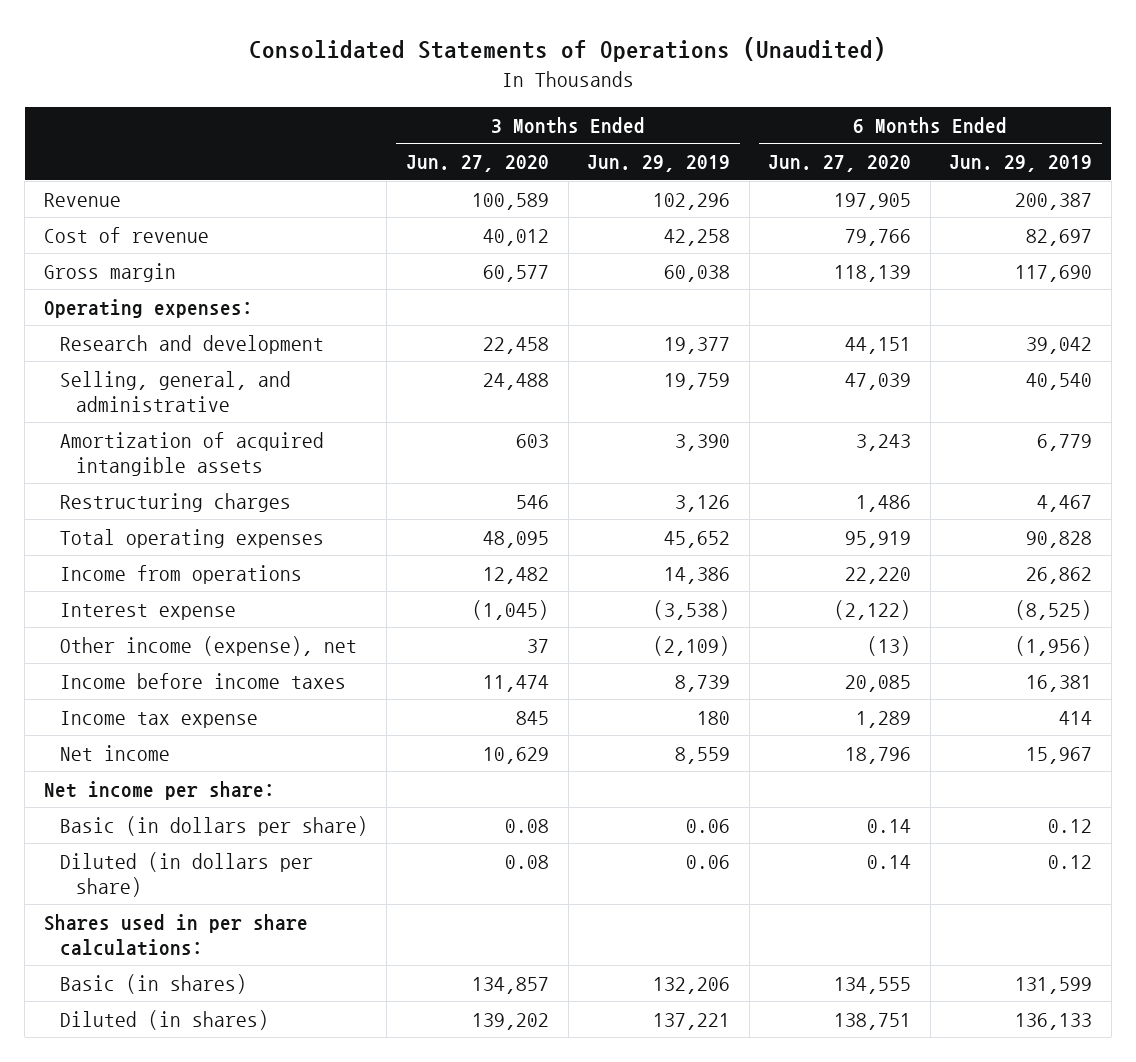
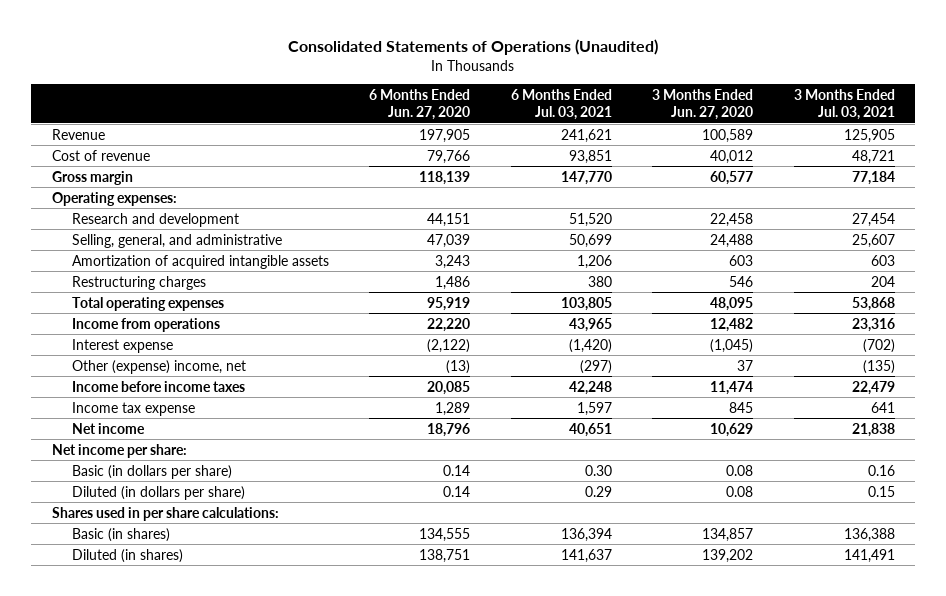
[587,155,731,173] Jun. 29, 2019 -> none
[949,155,1093,173] Jun. 29, 2019 -> none
none -> [510,88,612,120] 6 Months Ended Jul. 03, 2021
none -> [793,88,895,120] 3 Months Ended Jul. 03, 2021
[59,635,357,656] Other income (expense), net -> [71,359,246,374] Other (expense) income, net

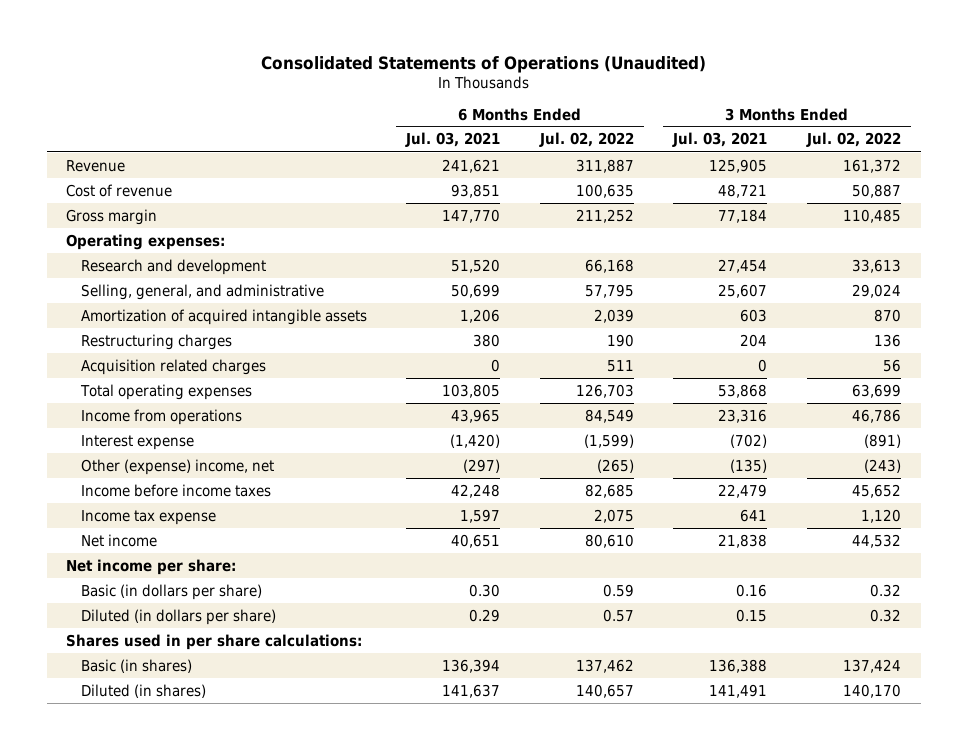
[369,88,471,120] 6 Months Ended Jun. 27, 2020 -> none
[652,88,754,120] 3 Months Ended Jun. 27, 2020 -> none
none -> [538,132,634,148] Jul. 02, 2022
none -> [805,132,901,148] Jul. 02, 2022
none -> [80,358,266,375] Acquisition related charges

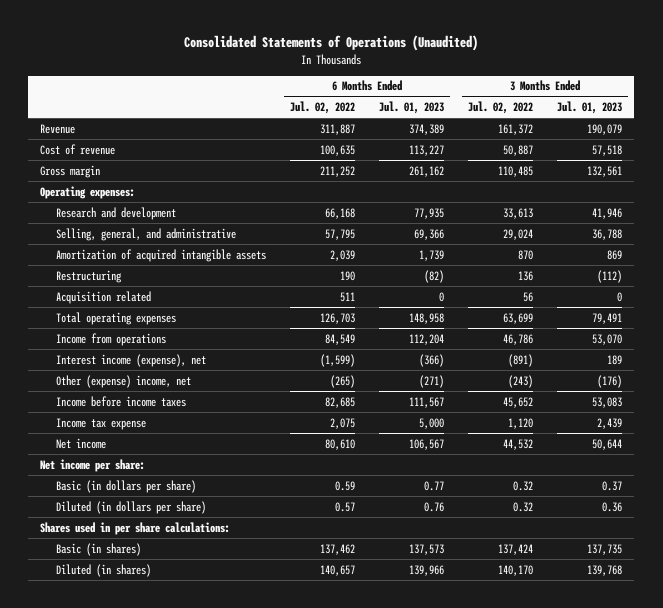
[405,132,501,148] Jul. 03, 2021 -> none
[672,132,768,148] Jul. 03, 2021 -> none
none -> [379,101,445,115] Jul. 01, 2023
none -> [557,101,623,115] Jul. 01, 2023
[80,333,232,350] Restructuring charges -> [55,269,122,283] Restructuring
[80,358,266,375] Acquisition related charges -> [55,290,151,304] Acquisition related
[80,434,194,450] Interest expense -> [55,353,206,367] Interest income (expense), net

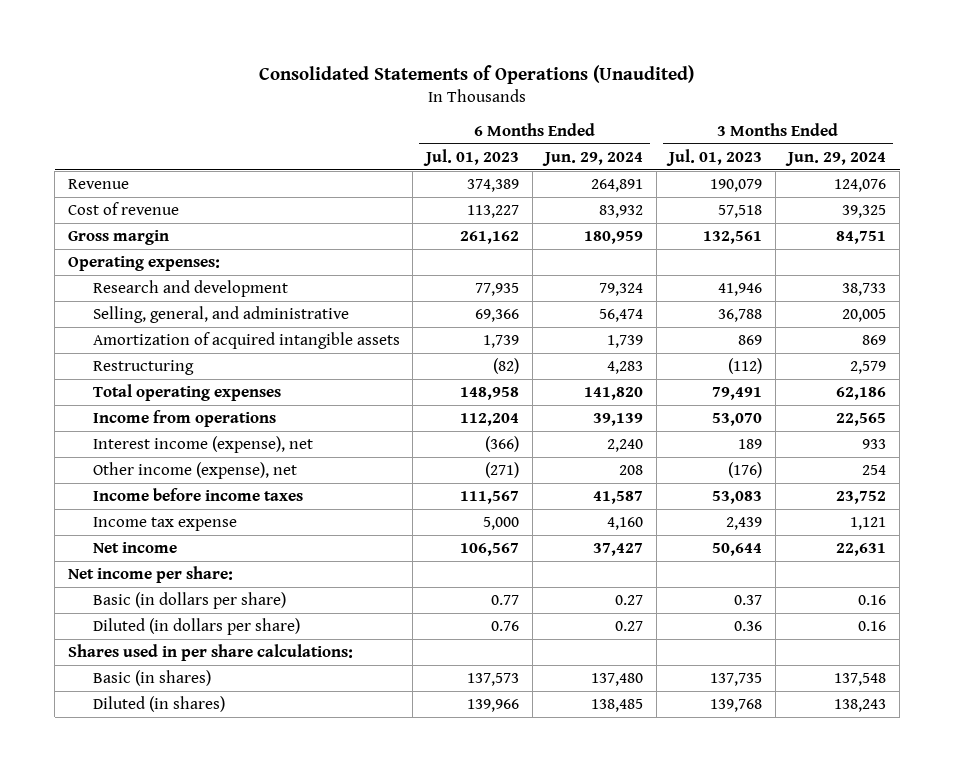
[290,101,356,115] Jul. 02, 2022 -> none
[468,101,534,115] Jul. 02, 2022 -> none
none -> [542,151,644,166] Jun. 29, 2024
none -> [785,151,887,166] Jun. 29, 2024
[55,290,151,304] Acquisition related -> none
[55,374,191,388] Other (expense) income, net -> [92,461,297,479] Other income (expense), net

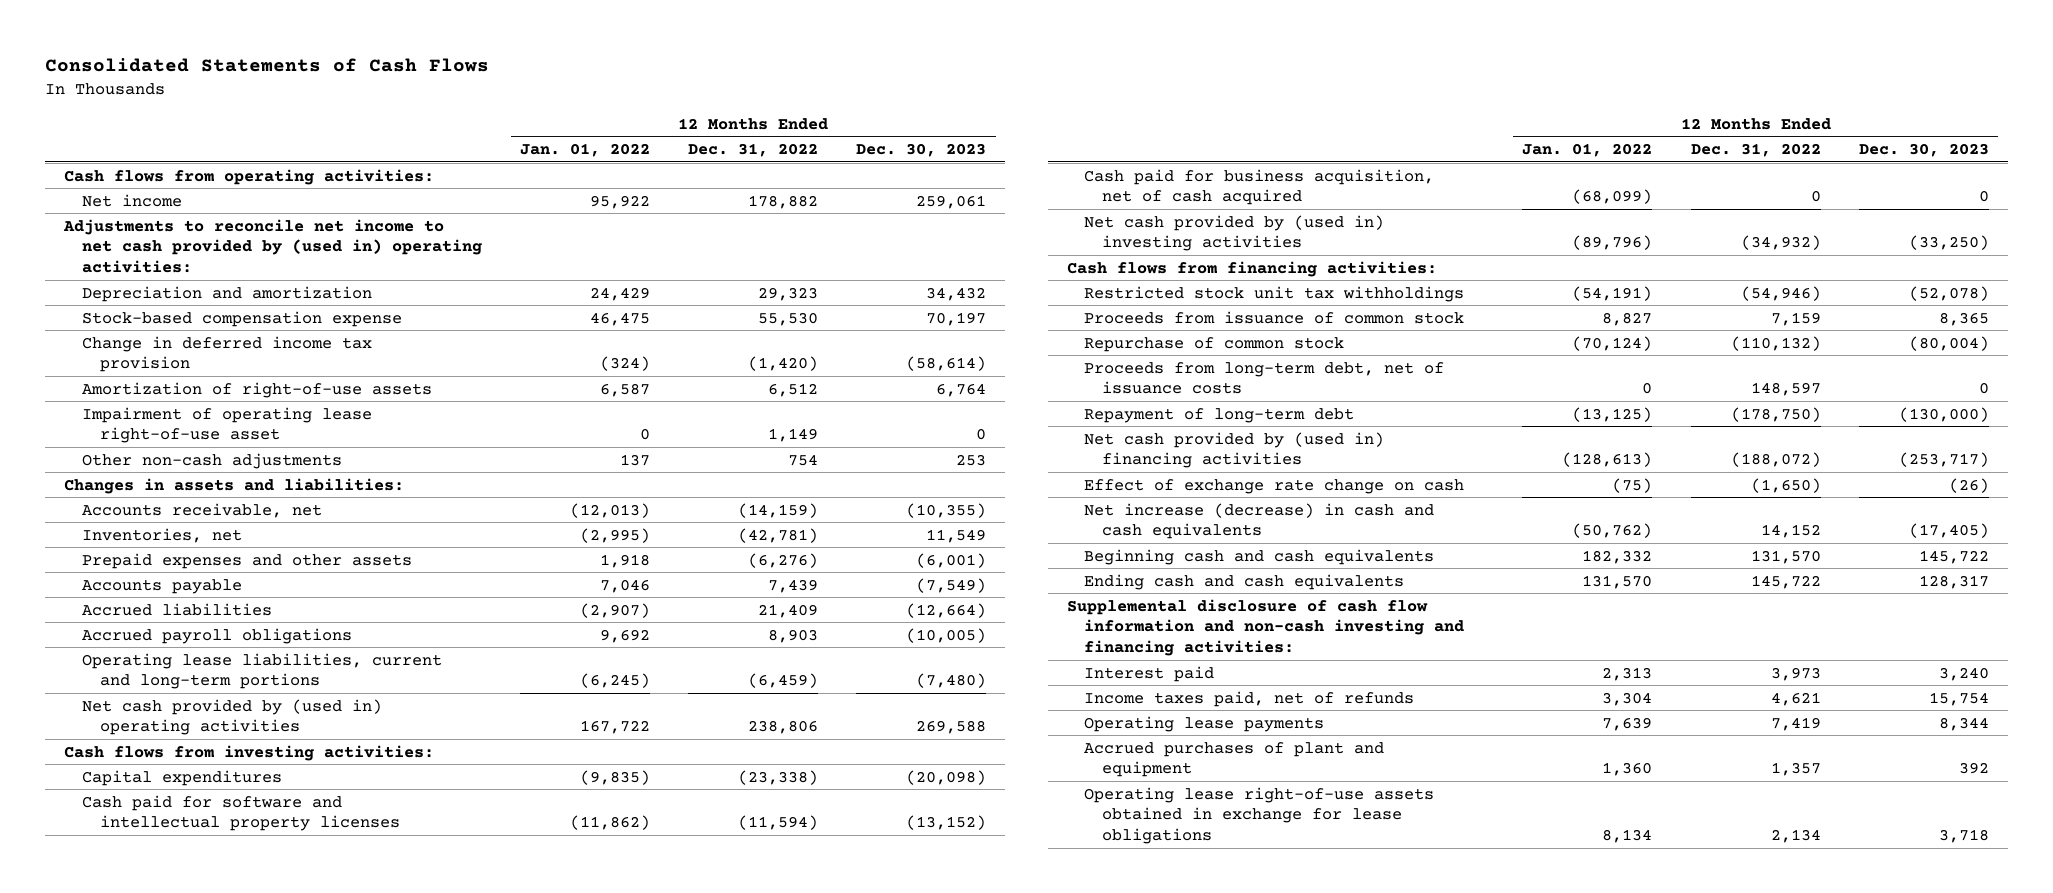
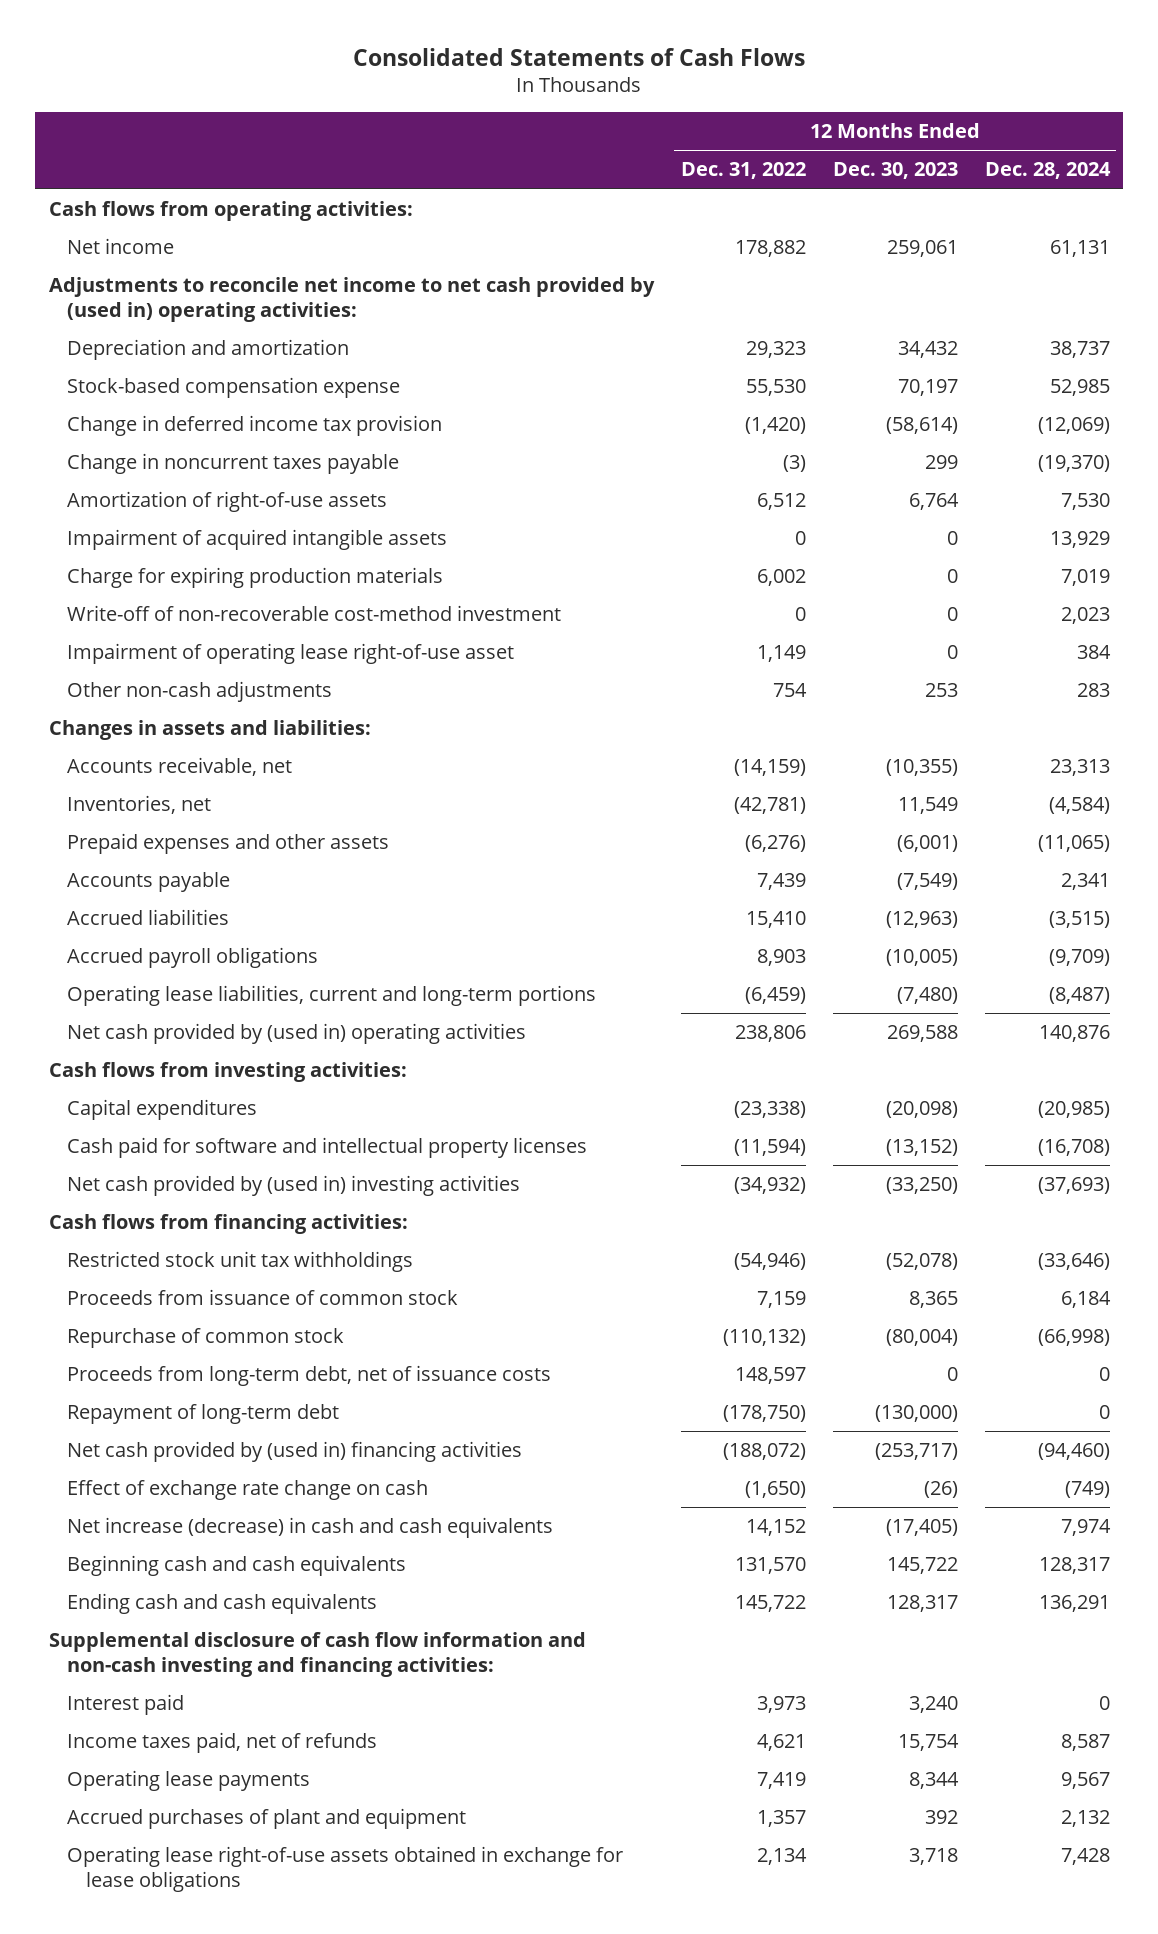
[520,143,651,158] Jan. 01, 2022 -> none
none -> [984,162,1111,180] Dec. 28, 2024
none -> [67,453,400,475] Change in noncurrent taxes payable
none -> [67,529,448,551] Impairment of acquired intangible assets
none -> [67,567,444,589] Charge for expiring production materials
none -> [67,605,562,622] Write-off of non-recoverable cost-method investment
[758,603,819,618] 21,409 -> [745,911,806,929] 15,410
[906,602,987,618] (12,664) -> [885,911,958,929] (12,963)
[1084,168,1435,206] Cash paid for business acquisition, net of cash acquired -> none

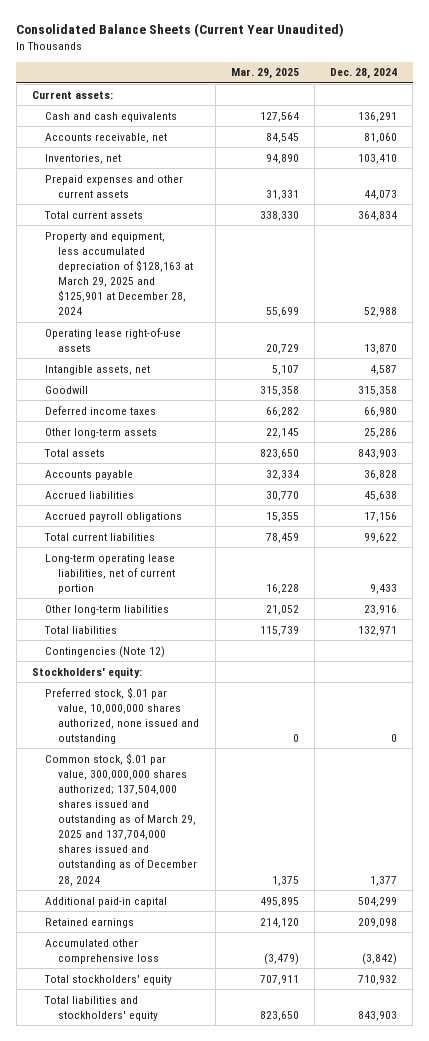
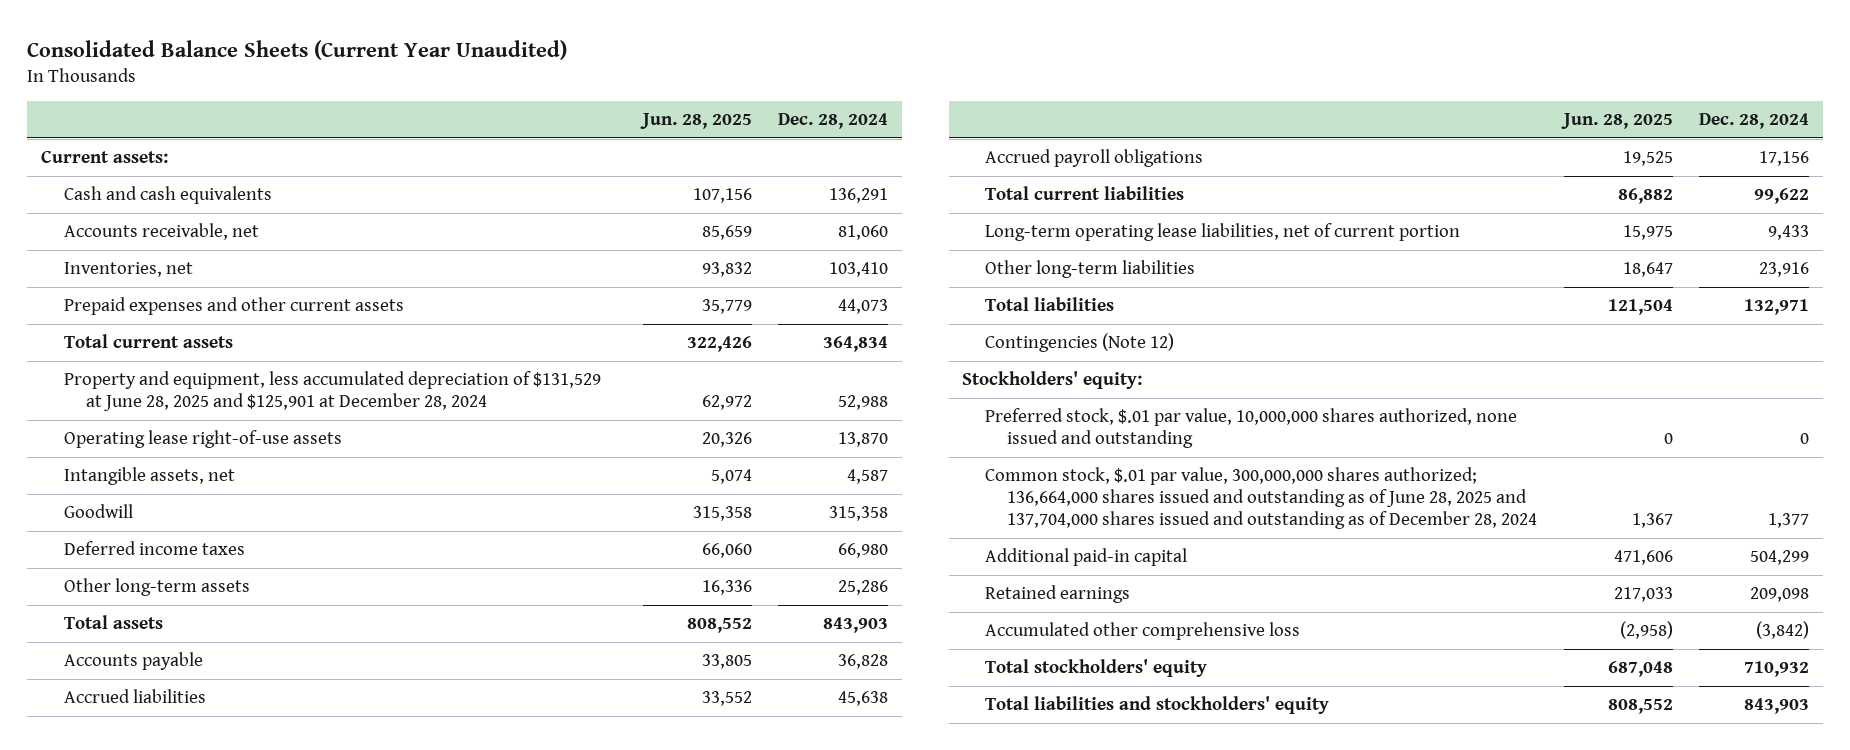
[230,68,299,80] Mar. 29, 2025 -> none
none -> [639,113,752,130] Jun. 28, 2025
[45,231,194,316] Property and equipment, less accumulated depreciation of $128,163 at March 29, 2025 and $125,901 at December 28, 2024 -> [63,371,601,412] Property and equipment, less accumulated depreciation of $131,529 at June 28, 2025 and $125,901 at December 28, 2024
[45,752,198,886] Common stock, $.01 par value, 300,000,000 shares authorized; 137,504,000 shares issued and outstanding as of March 29, 2025 and 137,704,000 shares issued and outstanding as of December 28, 2024 -> [984,467,1538,530] Common stock, $.01 par value, 300,000,000 shares authorized; 136,664,000 shares issued and outstanding as of June 28, 2025 and 137,704,000 shares issued and outstanding as of December 28, 2024

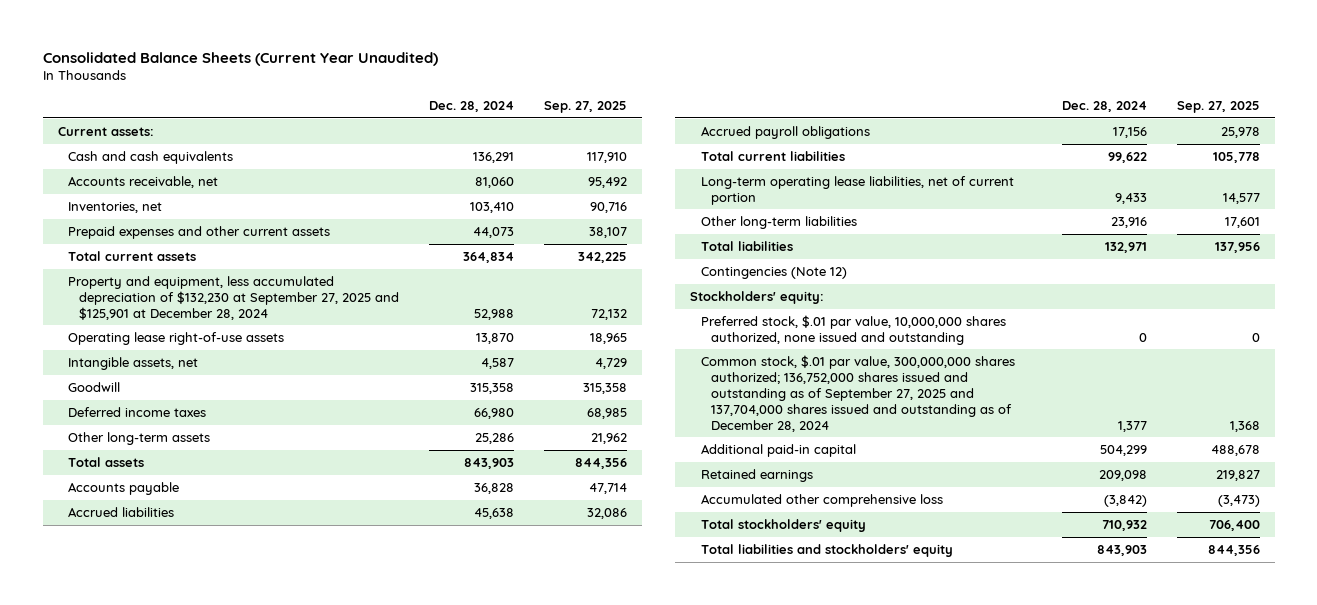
[639,113,752,130] Jun. 28, 2025 -> none
none -> [544,101,628,114] Sep. 27, 2025
[63,371,601,412] Property and equipment, less accumulated depreciation of $131,529 at June 28, 2025 and $125,901 at December 28, 2024 -> [68,275,400,320] Property and equipment, less accumulated depreciation of $132,230 at September 27, 2025 and $125,901 at December 28, 2024
[984,467,1538,530] Common stock, $.01 par value, 300,000,000 shares authorized; 136,664,000 shares issued and outstanding as of June 28, 2025 and 137,704,000 shares issued and outstanding as of December 28, 2024 -> [700,354,1015,432] Common stock, $.01 par value, 300,000,000 shares authorized; 136,752,000 shares issued and outstanding as of September 27, 2025 and 137,704,000 shares issued and outstanding as of December 28, 2024

